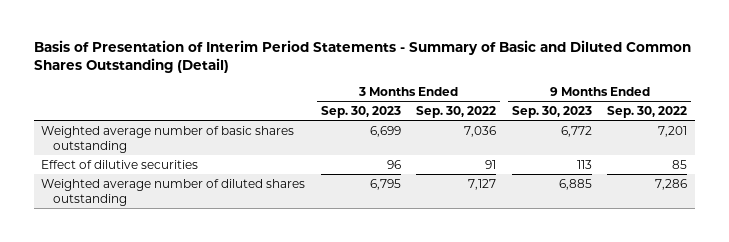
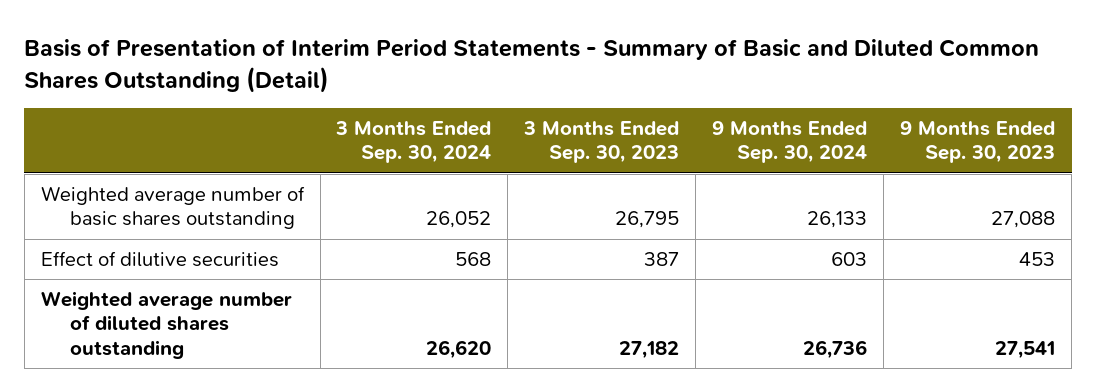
[416,105,497,118] Sep. 30, 2022 -> none
[607,105,688,118] Sep. 30, 2022 -> none
none -> [335,120,492,164] 3 Months Ended Sep. 30, 2024
none -> [712,120,868,164] 9 Months Ended Sep. 30, 2024
[369,125,401,137] 6,699 -> [615,211,680,229] 26,795
[560,125,592,137] 6,772 -> [991,211,1056,229] 27,088
[386,159,401,169] 96 -> [644,252,680,267] 387
[576,159,592,169] 113 -> [1019,252,1056,267] 453
[369,178,401,190] 6,795 -> [619,340,680,359] 27,182
[558,178,592,190] 6,885 -> [995,340,1056,359] 27,541

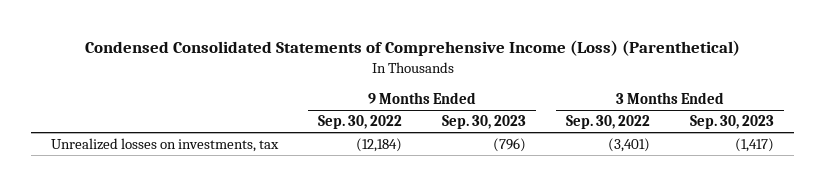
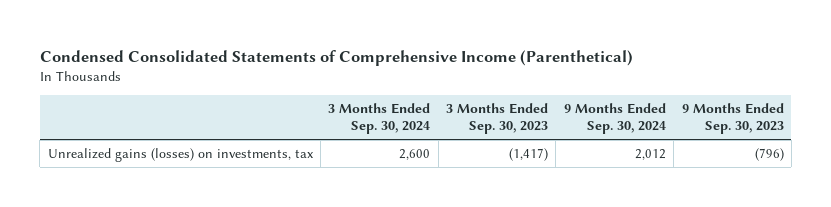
[84,40,740,57] Condensed Consolidated Statements of Comprehensive Income (Loss) (Parenthetical) -> [39,49,633,66] Condensed Consolidated Statements of Comprehensive Income (Parenthetical)
[317,115,402,130] Sep. 30, 2022 -> none
[566,115,651,130] Sep. 30, 2022 -> none
none -> [328,103,431,135] 3 Months Ended Sep. 30, 2024
none -> [563,103,666,135] 9 Months Ended Sep. 30, 2024
[50,138,279,153] Unrealized losses on investments, tax -> [47,148,314,163] Unrealized gains (losses) on investments, tax

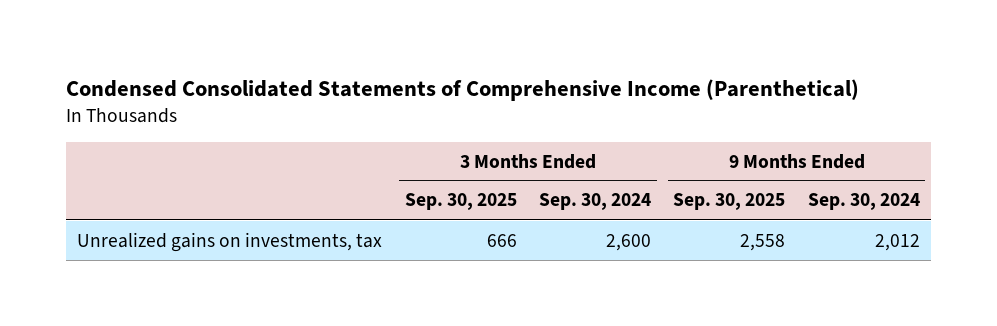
[446,103,549,135] 3 Months Ended Sep. 30, 2023 -> none
[681,103,784,135] 9 Months Ended Sep. 30, 2023 -> none
none -> [404,193,517,211] Sep. 30, 2025
none -> [673,193,786,211] Sep. 30, 2025
[47,148,314,163] Unrealized gains (losses) on investments, tax -> [77,231,383,252] Unrealized gains on investments, tax

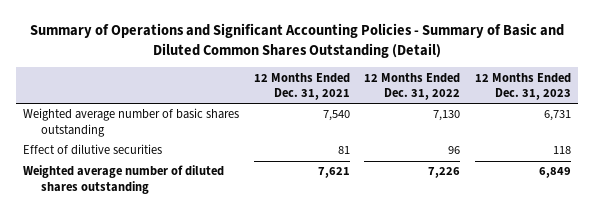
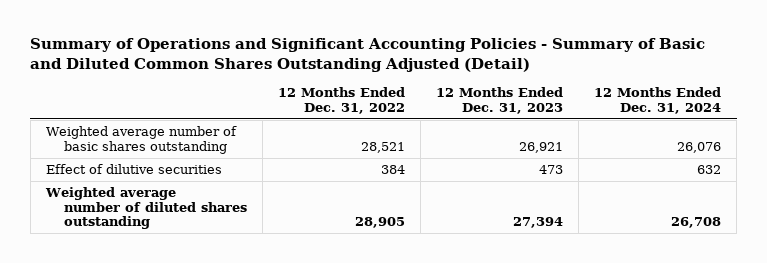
[30,23,565,58] Summary of Operations and Significant Accounting Policies - Summary of Basic and Diluted Common Shares Outstanding (Detail) -> [30,38,706,72] Summary of Operations and Significant Accounting Policies - Summary of Basic and Diluted Common Shares Outstanding Adjusted (Detail)
[253,72,350,101] 12 Months Ended Dec. 31, 2021 -> none
none -> [594,87,722,114] 12 Months Ended Dec. 31, 2024
[433,110,461,122] 7,130 -> [360,141,405,153] 28,521
[543,110,571,122] 6,731 -> [518,141,563,153] 26,921
[448,146,461,155] 96 -> [380,165,405,175] 384
[552,146,571,155] 118 -> [538,165,563,175] 473
[428,167,461,179] 7,226 -> [354,217,405,229] 28,905
[538,167,571,179] 6,849 -> [512,217,563,229] 27,394

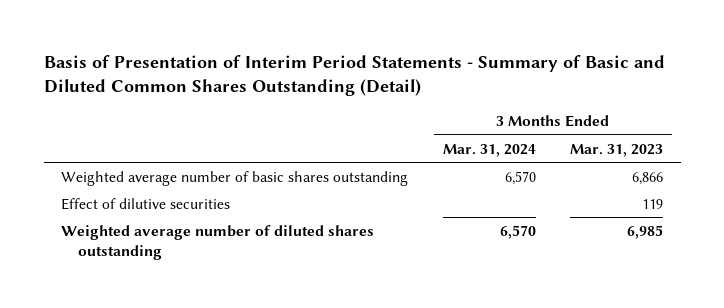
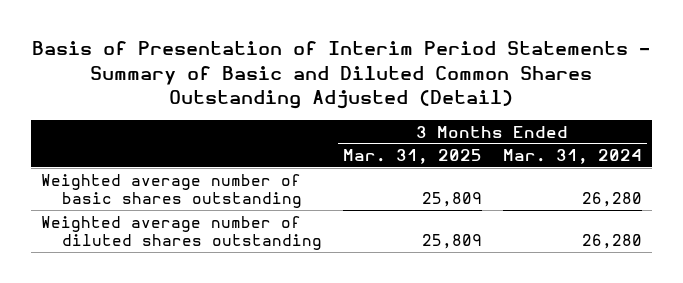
[43,54,665,97] Basis of Presentation of Interim Period Statements - Summary of Basic and Diluted Common Shares Outstanding (Detail) -> [32,41,651,110] Basis of Presentation of Interim Period Statements - Summary of Basic and Diluted Common Shares Outstanding Adjusted (Detail)
[570,143,664,157] Mar. 31, 2023 -> none
none -> [342,149,482,165] Mar. 31, 2025
[60,197,230,210] Effect of dilutive securities -> none
[504,170,536,185] 6,570 -> [581,191,642,207] 26,280
[499,224,536,239] 6,570 -> [581,233,642,249] 26,280

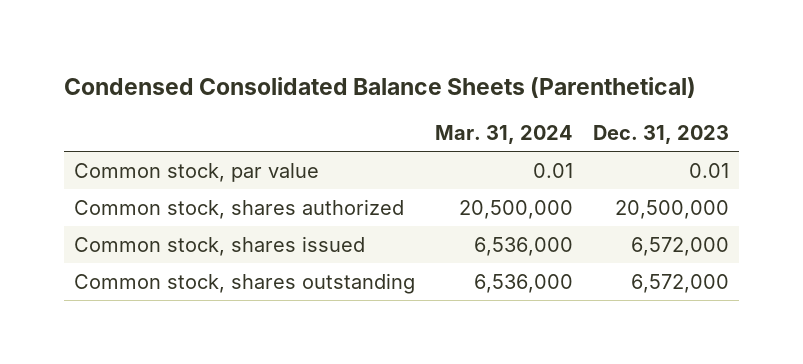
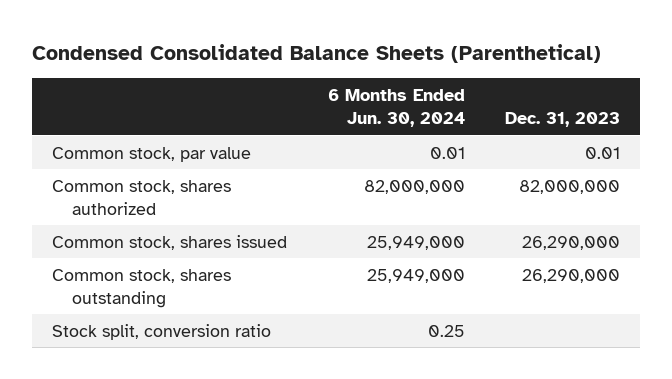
[434,125,573,145] Mar. 31, 2024 -> none
none -> [327,89,465,128] 6 Months Ended Jun. 30, 2024
[614,199,729,219] 20,500,000 -> [519,179,621,194] 82,000,000
[630,236,729,256] 6,572,000 -> [522,235,621,250] 26,290,000
[630,273,729,293] 6,572,000 -> [522,268,621,283] 26,290,000
none -> [52,323,272,340] Stock split, conversion ratio

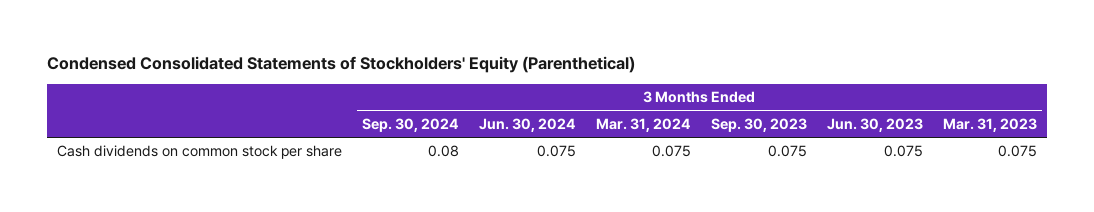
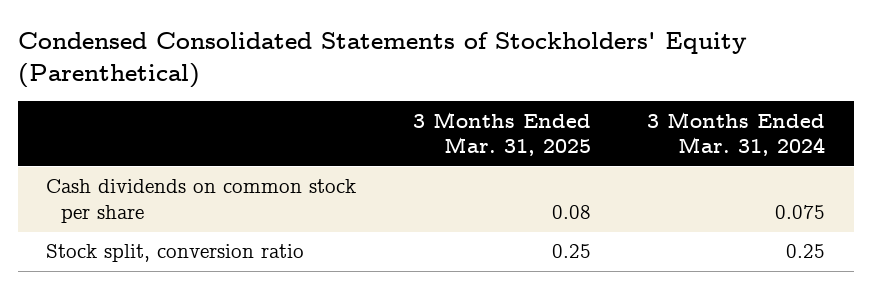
[361,118,459,133] Sep. 30, 2024 -> none
[478,118,576,133] Jun. 30, 2024 -> none
[710,118,807,133] Sep. 30, 2023 -> none
[826,118,923,133] Jun. 30, 2023 -> none
[942,118,1037,133] Mar. 31, 2023 -> none
none -> [412,111,591,157] 3 Months Ended Mar. 31, 2025
none -> [46,244,305,263] Stock split, conversion ratio

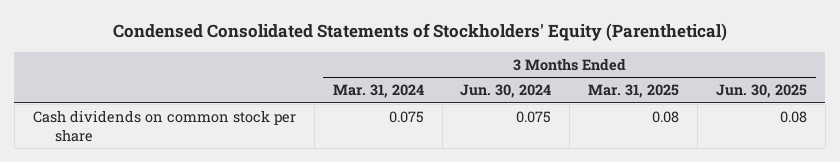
none -> [460,84,552,99] Jun. 30, 2024
none -> [715,84,807,99] Jun. 30, 2025
[46,244,305,263] Stock split, conversion ratio -> none

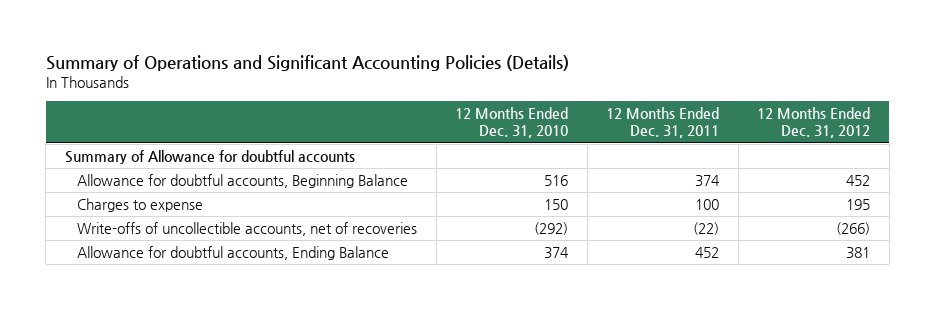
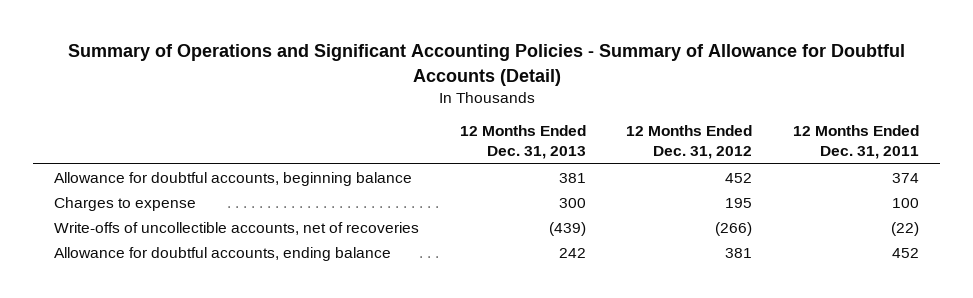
[45,54,569,71] Summary of Operations and Significant Accounting Policies (Details) -> [67,44,905,86] Summary of Operations and Significant Accounting Policies - Summary of Allowance for Doubtful Accounts (Detail)
[455,107,569,139] 12 Months Ended Dec. 31, 2010 -> none
none -> [459,125,586,160] 12 Months Ended Dec. 31, 2013
[64,150,355,165] Summary of Allowance for doubtful accounts -> none
[77,174,409,189] Allowance for doubtful accounts, Beginning Balance -> [53,172,412,187] Allowance for doubtful accounts, beginning balance
[77,246,390,261] Allowance for doubtful accounts, Ending Balance -> [53,247,391,262] Allowance for doubtful accounts, ending balance

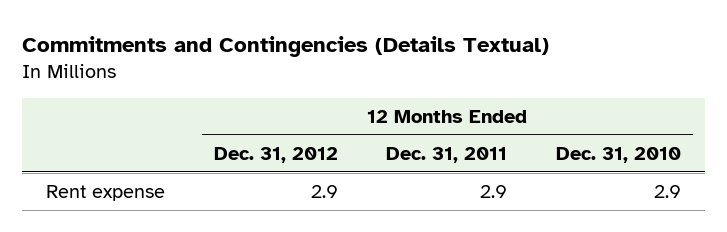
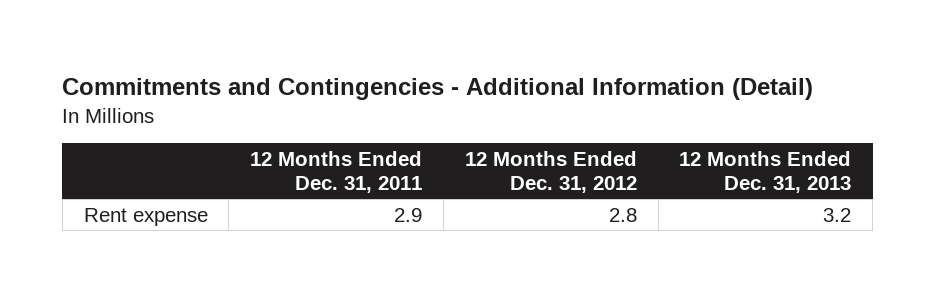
[22,36,550,58] Commitments and Contingencies (Details Textual) -> [62,77,814,100] Commitments and Contingencies - Additional Information (Detail)
[555,146,681,163] Dec. 31, 2010 -> none
none -> [679,150,852,193] 12 Months Ended Dec. 31, 2013
[310,185,338,199] 2.9 -> [608,207,637,222] 2.8

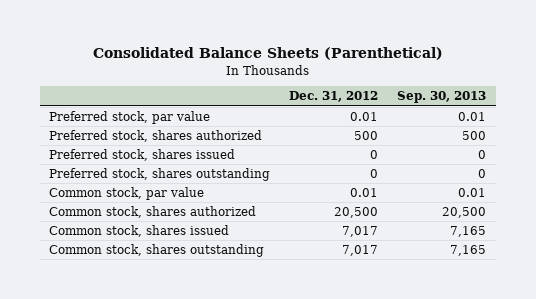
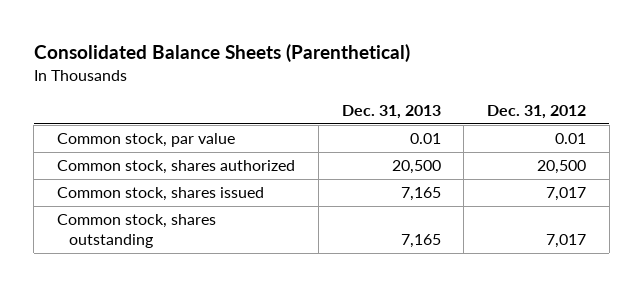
[397,91,487,104] Sep. 30, 2013 -> none
none -> [341,105,441,120] Dec. 31, 2013
[49,110,211,124] Preferred stock, par value -> none
[49,129,263,142] Preferred stock, shares authorized -> none
[49,148,236,161] Preferred stock, shares issued -> none
[49,167,271,181] Preferred stock, shares outstanding -> none

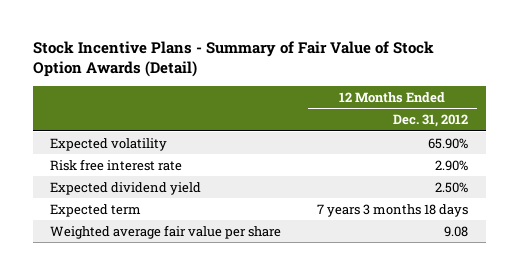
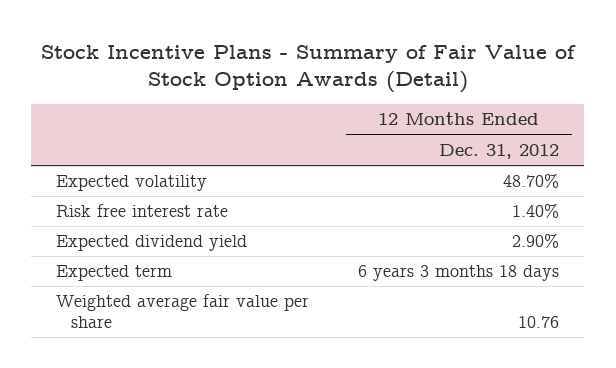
[427,137,468,149] 65.90% -> [503,173,560,189] 48.70%
[434,159,468,171] 2.90% -> [512,203,560,219] 1.40%
[434,181,468,193] 2.50% -> [512,233,560,249] 2.90%
[316,203,468,217] 7 years 3 months 18 days -> [358,265,560,282] 6 years 3 months 18 days
[443,225,468,237] 9.08 -> [518,315,560,328] 10.76

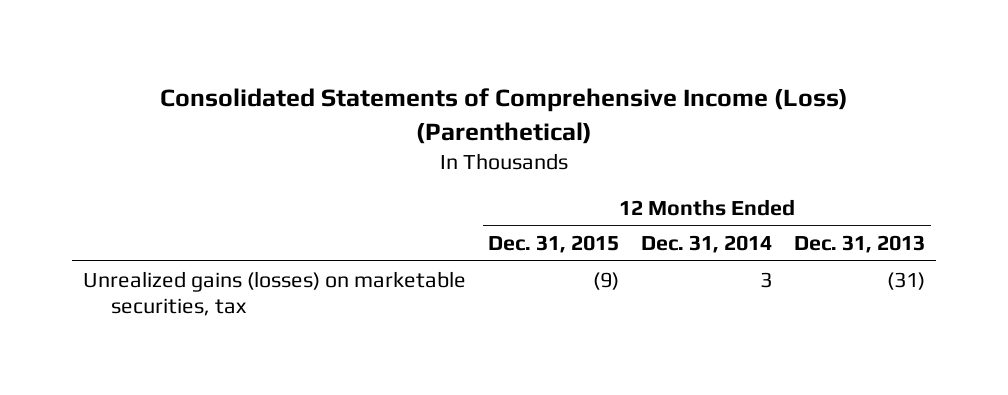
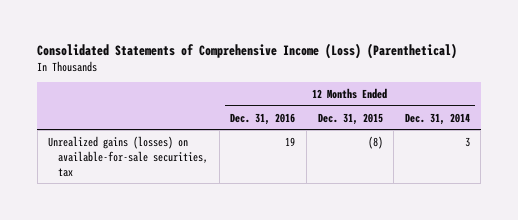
[794,235,926,254] Dec. 31, 2013 -> none
none -> [230,112,296,125] Dec. 31, 2016
[83,270,467,316] Unrealized gains (losses) on marketable securities, tax -> [48,135,209,177] Unrealized gains (losses) on available-for-sale securities, tax
[593,271,620,290] (9) -> [367,135,383,149] (8)

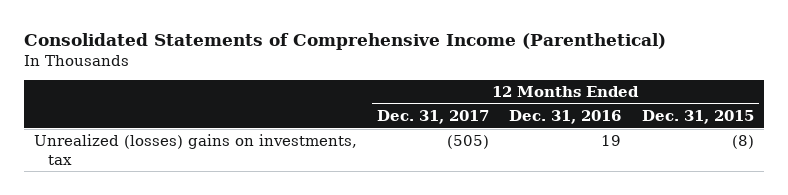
[37,43,458,60] Consolidated Statements of Comprehensive Income (Loss) (Parenthetical) -> [23,33,666,51] Consolidated Statements of Comprehensive Income (Parenthetical)
[404,112,470,125] Dec. 31, 2014 -> none
none -> [377,110,490,125] Dec. 31, 2017
[48,135,209,177] Unrealized gains (losses) on available-for-sale securities, tax -> [33,134,357,165] Unrealized (losses) gains on investments, tax

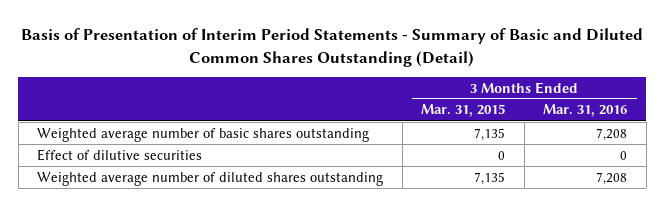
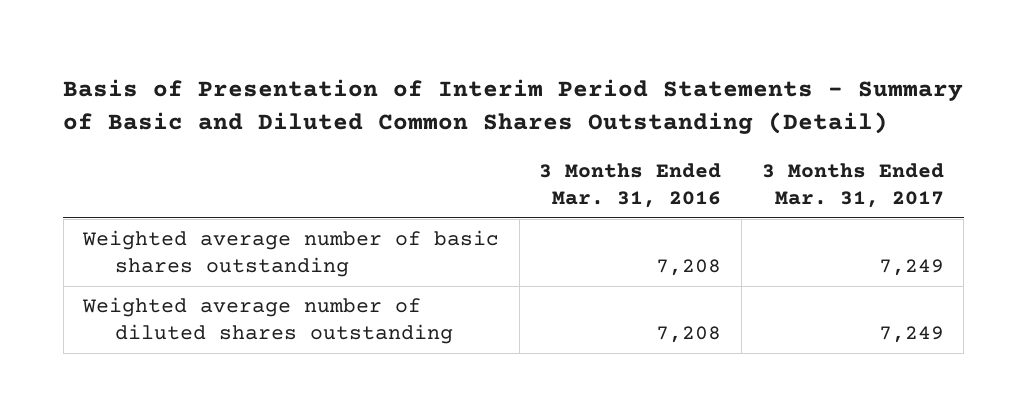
[421,104,506,118] Mar. 31, 2015 -> none
none -> [761,163,944,208] 3 Months Ended Mar. 31, 2017
[37,148,203,161] Effect of dilutive securities -> none

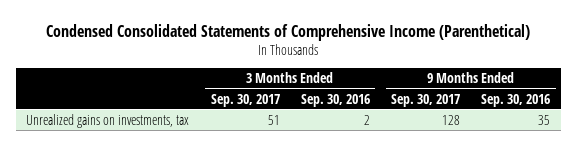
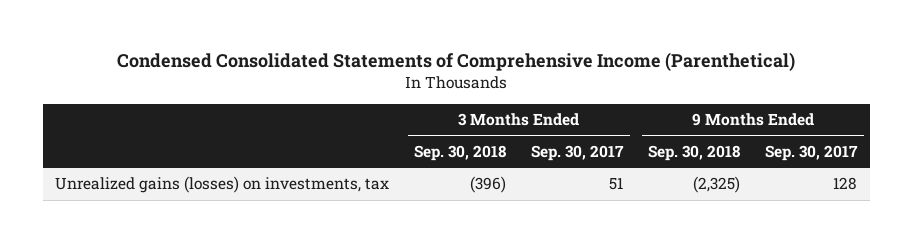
[300,93,370,107] Sep. 30, 2016 -> none
[481,93,551,107] Sep. 30, 2016 -> none
none -> [414,144,507,161] Sep. 30, 2018
none -> [648,144,741,161] Sep. 30, 2018
[26,113,190,128] Unrealized gains on investments, tax -> [55,176,390,194] Unrealized gains (losses) on investments, tax

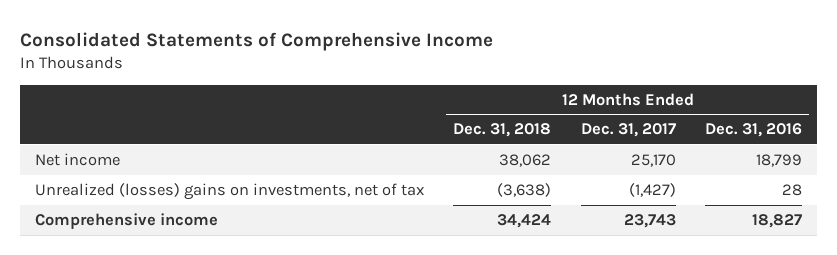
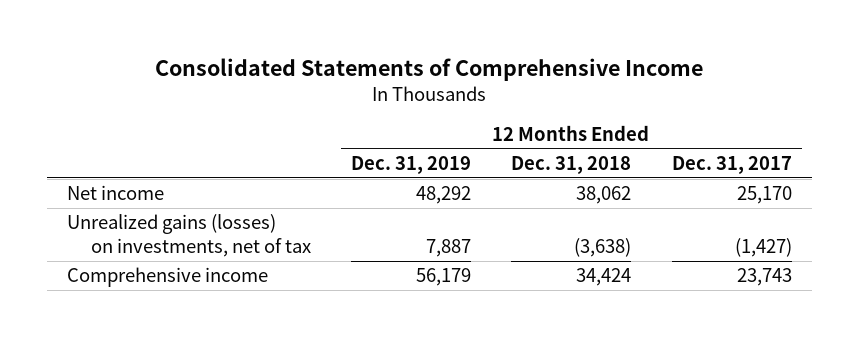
[705,123,803,138] Dec. 31, 2016 -> none
none -> [351,155,472,174] Dec. 31, 2019
[35,182,425,200] Unrealized (losses) gains on investments, net of tax -> [66,214,312,258] Unrealized gains (losses) on investments, net of tax

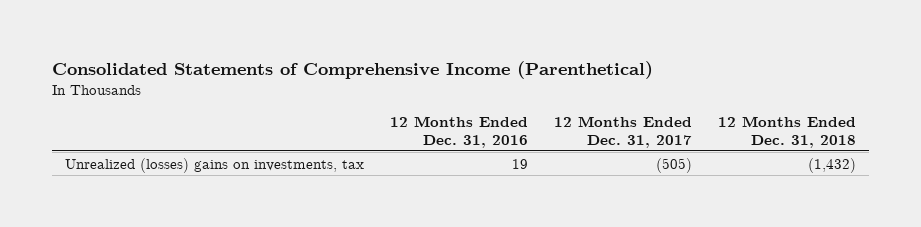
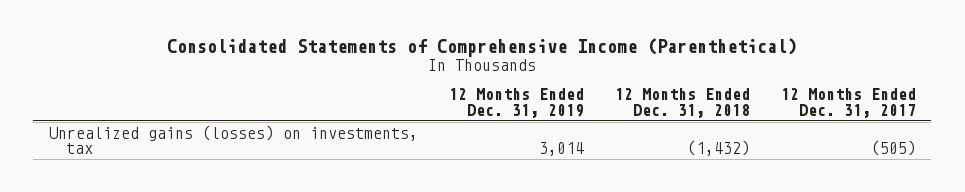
[390,116,529,148] 12 Months Ended Dec. 31, 2016 -> none
none -> [448,88,584,118] 12 Months Ended Dec. 31, 2019
[64,157,364,173] Unrealized (losses) gains on investments, tax -> [48,124,418,154] Unrealized gains (losses) on investments, tax

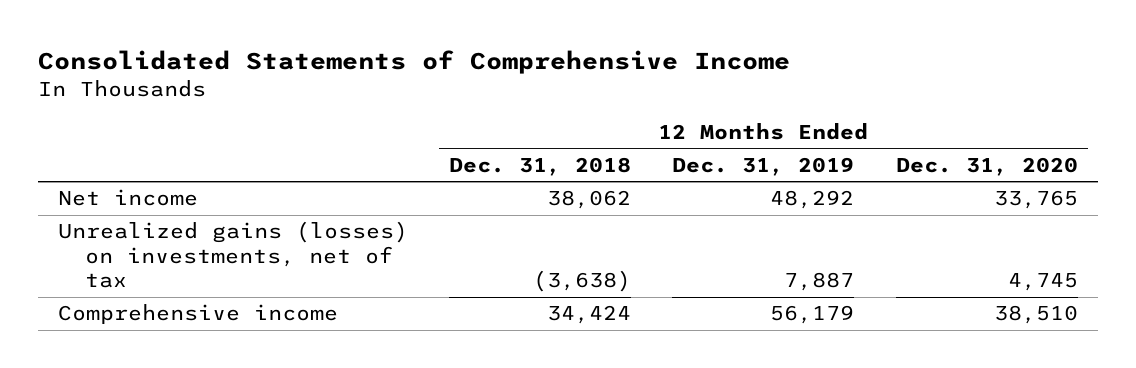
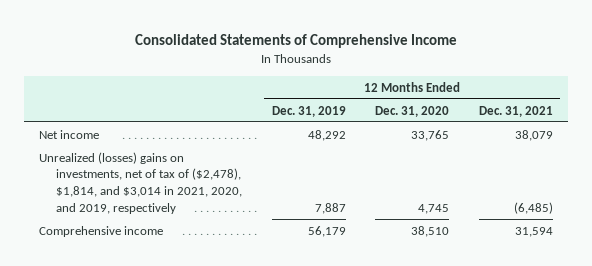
[449,156,632,176] Dec. 31, 2018 -> none
none -> [478,105,553,117] Dec. 31, 2021
[58,221,409,289] Unrealized gains (losses) on investments, net of tax -> [39,151,242,214] Unrealized (losses) gains on investments, net of tax of ($2,478), $1,814, and $3,014 in 2021, 2020, and 2019, respectively

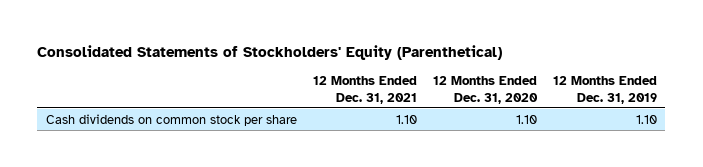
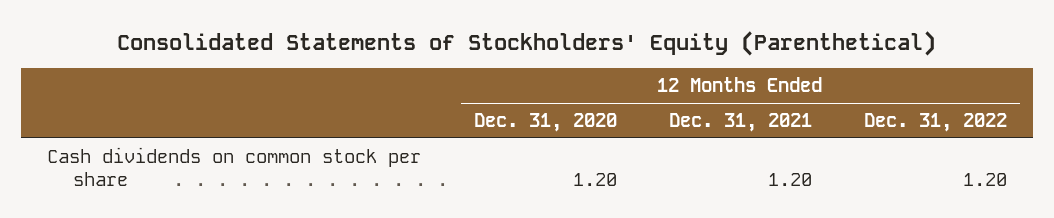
[553,76,658,104] 12 Months Ended Dec. 31, 2019 -> none
none -> [864,112,1008,132] Dec. 31, 2022
[395,114,417,124] 1.10 -> [767,173,812,187] 1.20
[515,114,537,124] 1.10 -> [572,173,617,187] 1.20

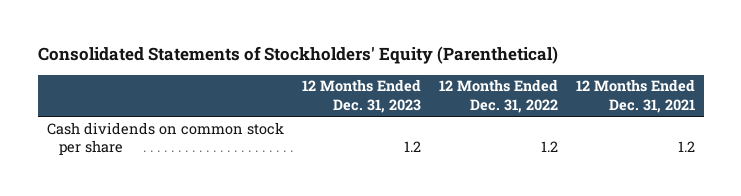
[473,112,617,132] Dec. 31, 2020 -> none
none -> [301,79,421,113] 12 Months Ended Dec. 31, 2023
[767,173,812,187] 1.20 -> [677,141,695,153] 1.2
[963,173,1008,187] 1.20 -> [540,141,558,153] 1.2

